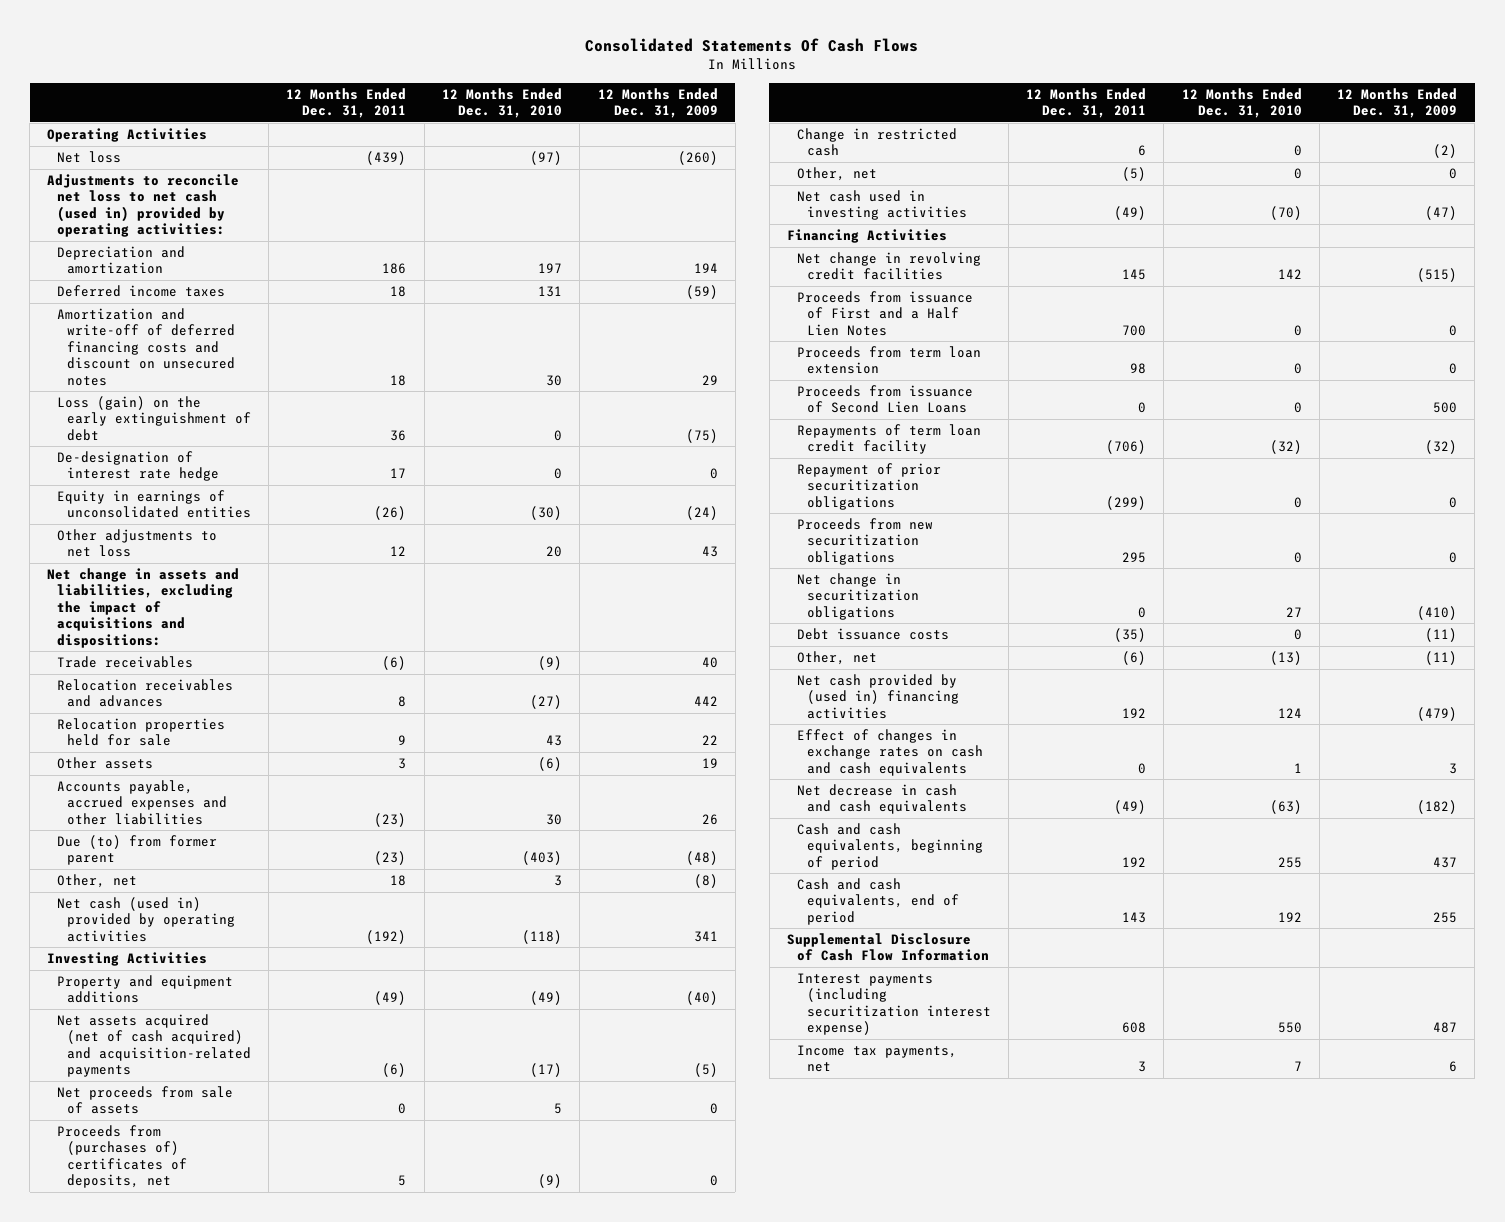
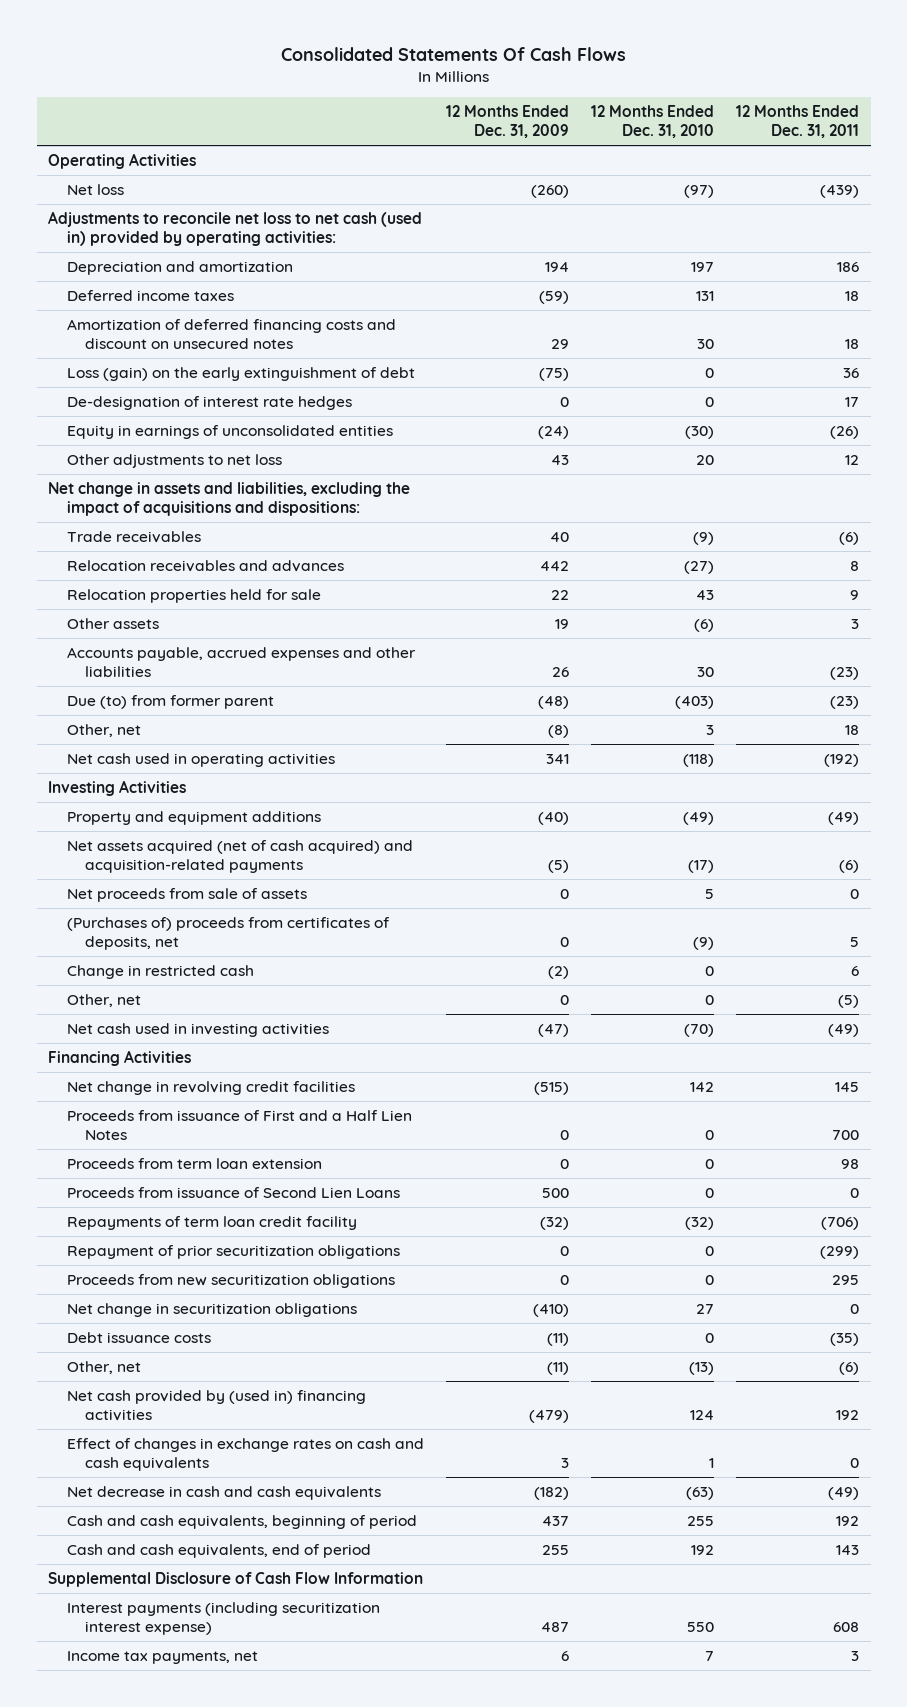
[57,308,235,386] Amortization and write-off of deferred financing costs and discount on unsecured notes -> [66,319,396,349] Amortization of deferred financing costs and discount on unsecured notes
[57,451,219,482] De-designation of interest rate hedge -> [66,396,352,411] De-designation of interest rate hedges
[57,897,235,942] Net cash (used in) provided by operating activities -> [66,753,335,768] Net cash used in operating activities
[57,1125,187,1189] Proceeds from (purchases of) certificates of deposits, net -> [66,917,390,950] (Purchases of) proceeds from certificates of deposits, net

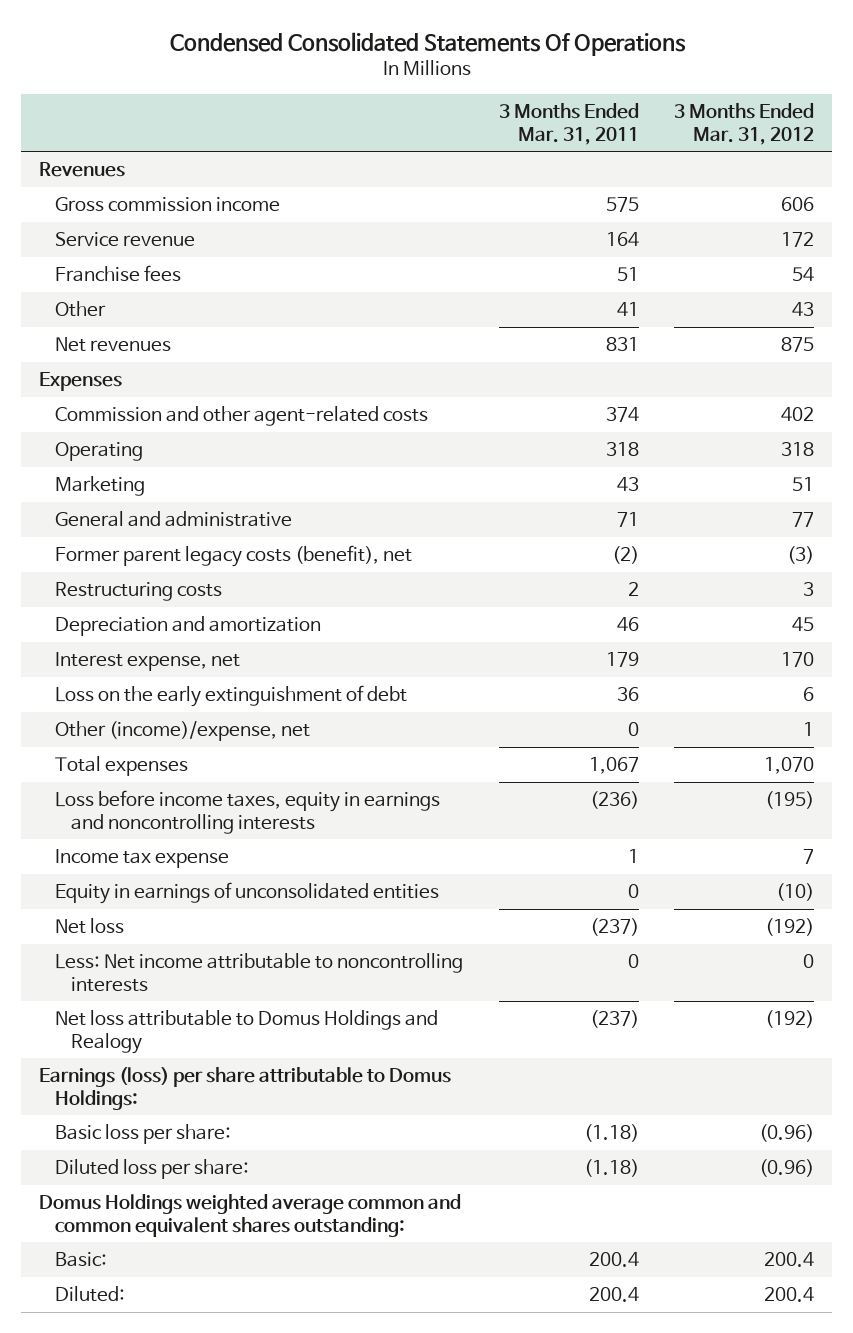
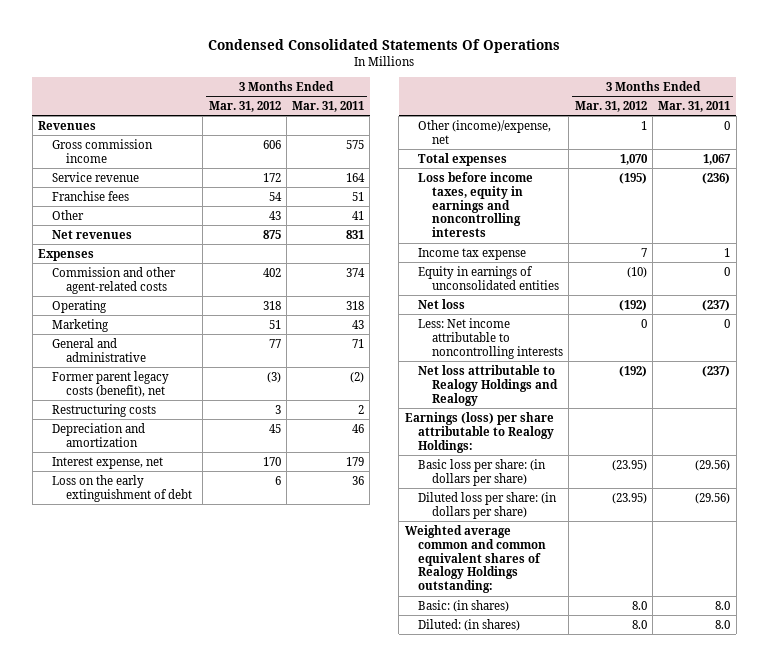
[55,1010,439,1054] Net loss attributable to Domus Holdings and Realogy -> [418,364,559,406] Net loss attributable to Realogy Holdings and Realogy
[38,1067,451,1110] Earnings (loss) per share attributable to Domus Holdings: -> [404,411,555,453] Earnings (loss) per share attributable to Realogy Holdings:
[55,1124,232,1145] Basic loss per share: -> [418,458,547,486] Basic loss per share: (in dollars per share)
[583,1124,639,1143] (1.18) -> [695,459,731,471] (29.56)
[759,1124,815,1143] (0.96) -> [611,459,647,471] (23.95)
[55,1159,250,1180] Diluted loss per share: -> [418,491,558,519] Diluted loss per share: (in dollars per share)
[583,1159,639,1178] (1.18) -> [695,492,731,504] (29.56)
[759,1159,815,1178] (0.96) -> [611,492,647,504] (23.95)
[38,1194,461,1237] Domus Holdings weighted average common and common equivalent shares outstanding: -> [404,524,547,594] Weighted average common and common equivalent shares of Realogy Holdings outstanding:
[55,1252,108,1268] Basic: -> [418,599,510,612] Basic: (in shares)
[588,1252,639,1268] 200.4 -> [715,600,731,610] 8.0
[764,1252,815,1268] 200.4 -> [631,600,647,610] 8.0
[55,1286,126,1303] Diluted: -> [418,618,521,631] Diluted: (in shares)
[588,1287,639,1303] 200.4 -> [715,619,731,629] 8.0
[764,1287,815,1303] 200.4 -> [631,619,647,629] 8.0

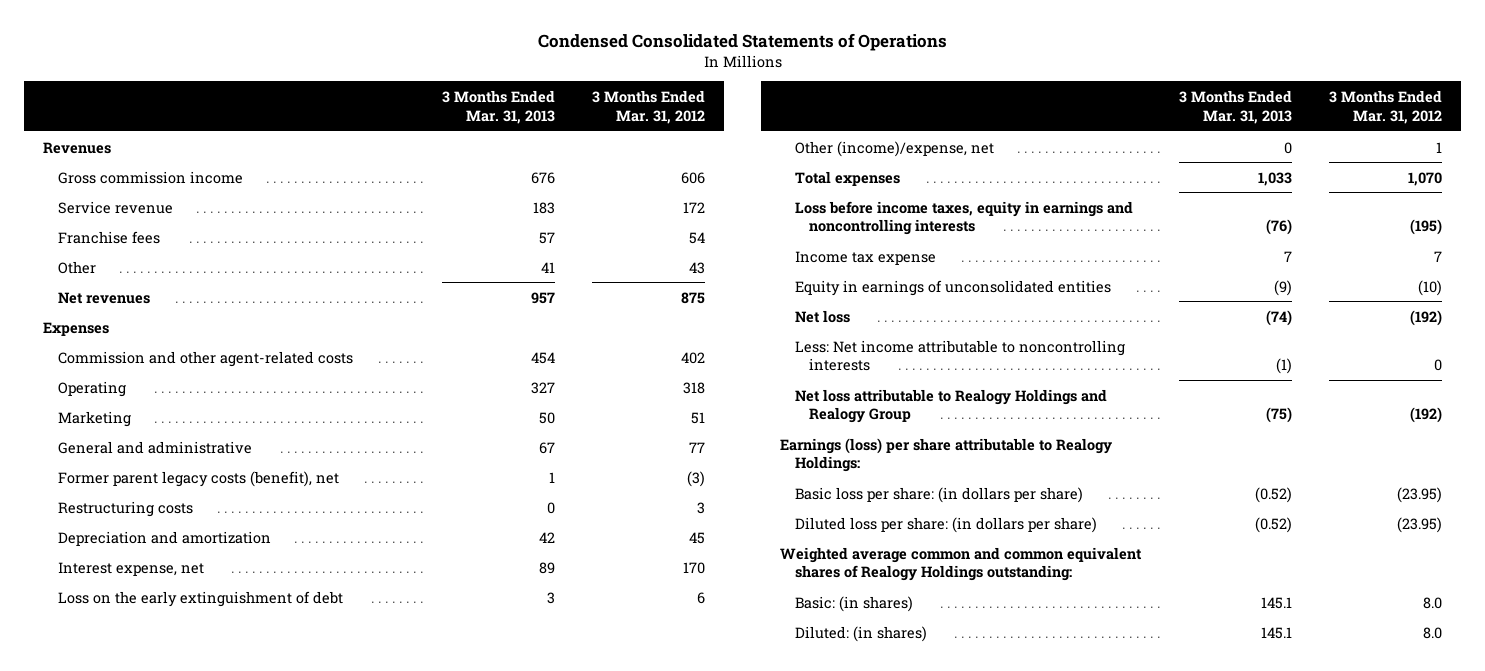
[208,39,561,54] Condensed Consolidated Statements Of Operations -> [537,32,947,51] Condensed Consolidated Statements of Operations
[292,100,365,112] Mar. 31, 2011 -> none
none -> [441,89,555,124] 3 Months Ended Mar. 31, 2013
[418,364,559,406] Net loss attributable to Realogy Holdings and Realogy -> [794,388,1107,424] Net loss attributable to Realogy Holdings and Realogy Group

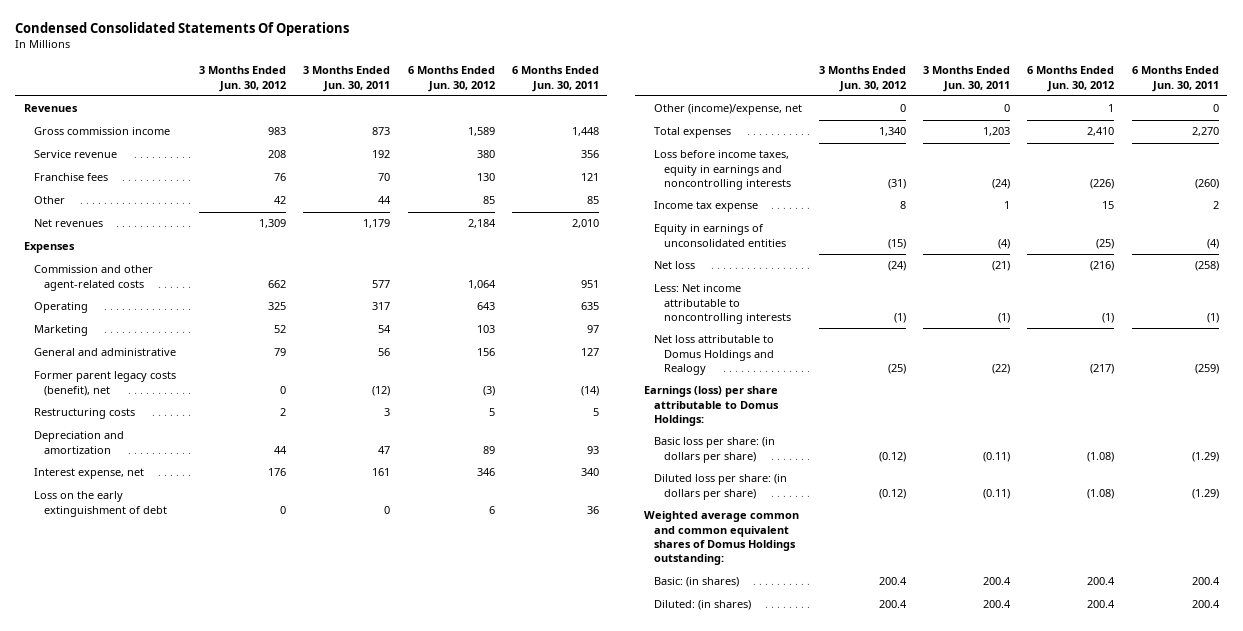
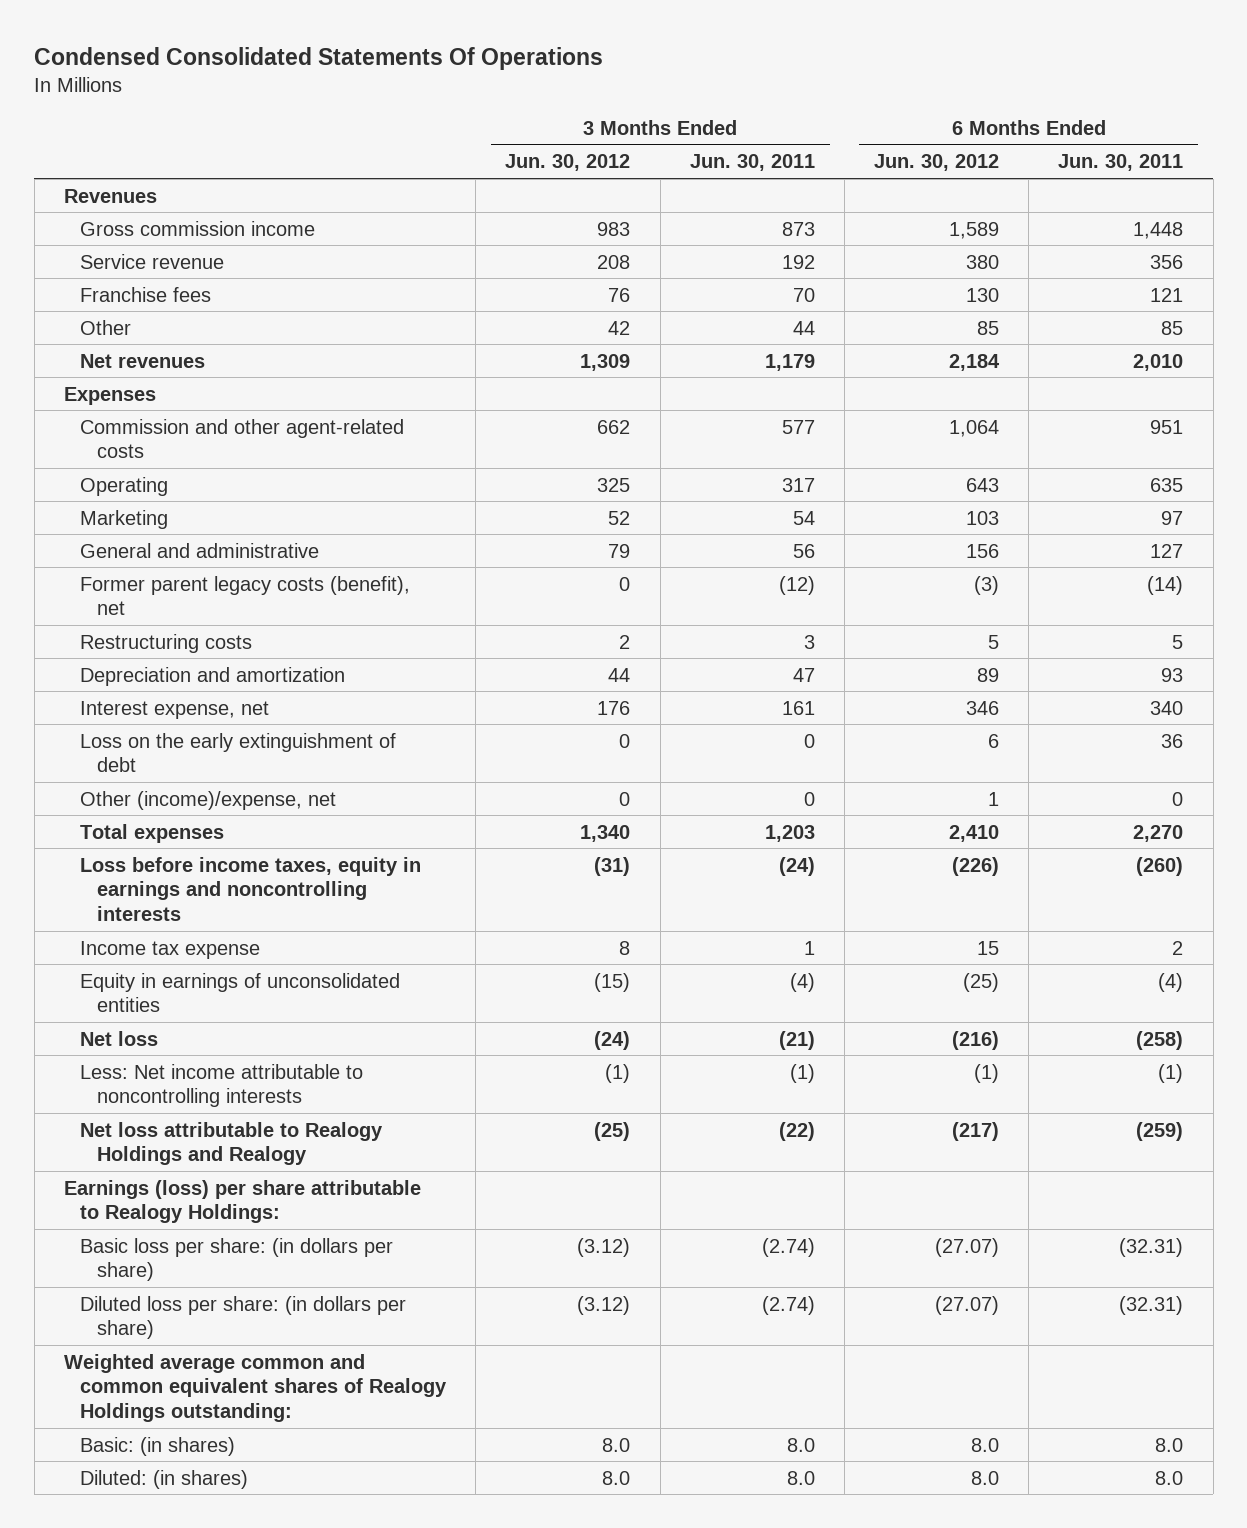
[653,335,775,375] Net loss attributable to Domus Holdings and Realogy -> [80,1121,384,1166] Net loss attributable to Realogy Holdings and Realogy
[643,386,779,426] Earnings (loss) per share attributable to Domus Holdings: -> [63,1179,421,1224] Earnings (loss) per share attributable to Realogy Holdings:
[879,451,907,462] (0.12) -> [577,1237,631,1257] (3.12)
[983,451,1011,462] (0.11) -> [761,1237,815,1257] (2.74)
[1087,451,1115,462] (1.08) -> [935,1237,1000,1257] (27.07)
[1191,451,1219,462] (1.29) -> [1119,1237,1184,1257] (32.31)
[879,488,907,499] (0.12) -> [577,1295,631,1315] (3.12)
[983,488,1011,499] (0.11) -> [761,1295,815,1315] (2.74)
[1087,488,1115,499] (1.08) -> [935,1295,1000,1315] (27.07)
[1191,488,1219,499] (1.29) -> [1119,1295,1184,1315] (32.31)
[643,511,799,566] Weighted average common and common equivalent shares of Domus Holdings outstanding: -> [63,1353,448,1423] Weighted average common and common equivalent shares of Realogy Holdings outstanding:
[879,577,908,586] 200.4 -> [602,1437,631,1452] 8.0
[983,577,1012,586] 200.4 -> [786,1437,815,1452] 8.0
[1087,577,1116,586] 200.4 -> [971,1437,1000,1452] 8.0
[1191,577,1220,586] 200.4 -> [1155,1437,1184,1452] 8.0
[879,600,908,609] 200.4 -> [602,1470,631,1485] 8.0
[983,600,1012,609] 200.4 -> [786,1470,815,1485] 8.0
[1087,600,1116,609] 200.4 -> [971,1470,1000,1485] 8.0
[1191,600,1220,609] 200.4 -> [1155,1470,1184,1485] 8.0

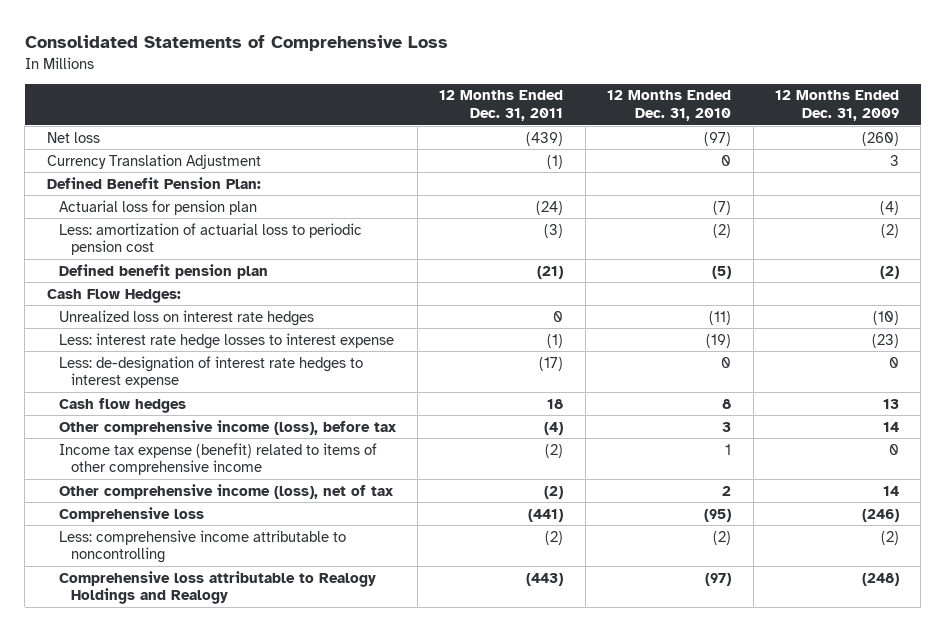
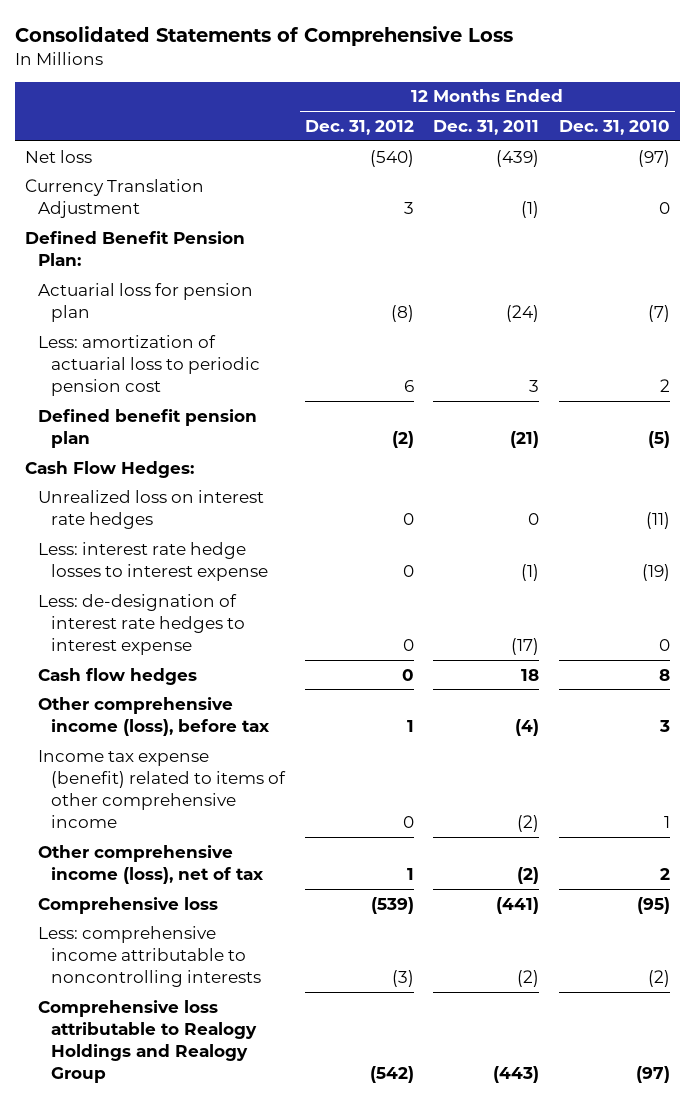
[774,90,899,122] 12 Months Ended Dec. 31, 2009 -> none
none -> [304,119,414,135] Dec. 31, 2012
[544,223,564,238] (3) -> [529,379,540,392] 3
[713,223,732,238] (2) -> [659,378,670,392] 2
[58,529,346,564] Less: comprehensive income attributable to noncontrolling -> [38,925,262,987] Less: comprehensive income attributable to noncontrolling interests
[58,570,376,605] Comprehensive loss attributable to Realogy Holdings and Realogy -> [38,999,258,1083] Comprehensive loss attributable to Realogy Holdings and Realogy Group

